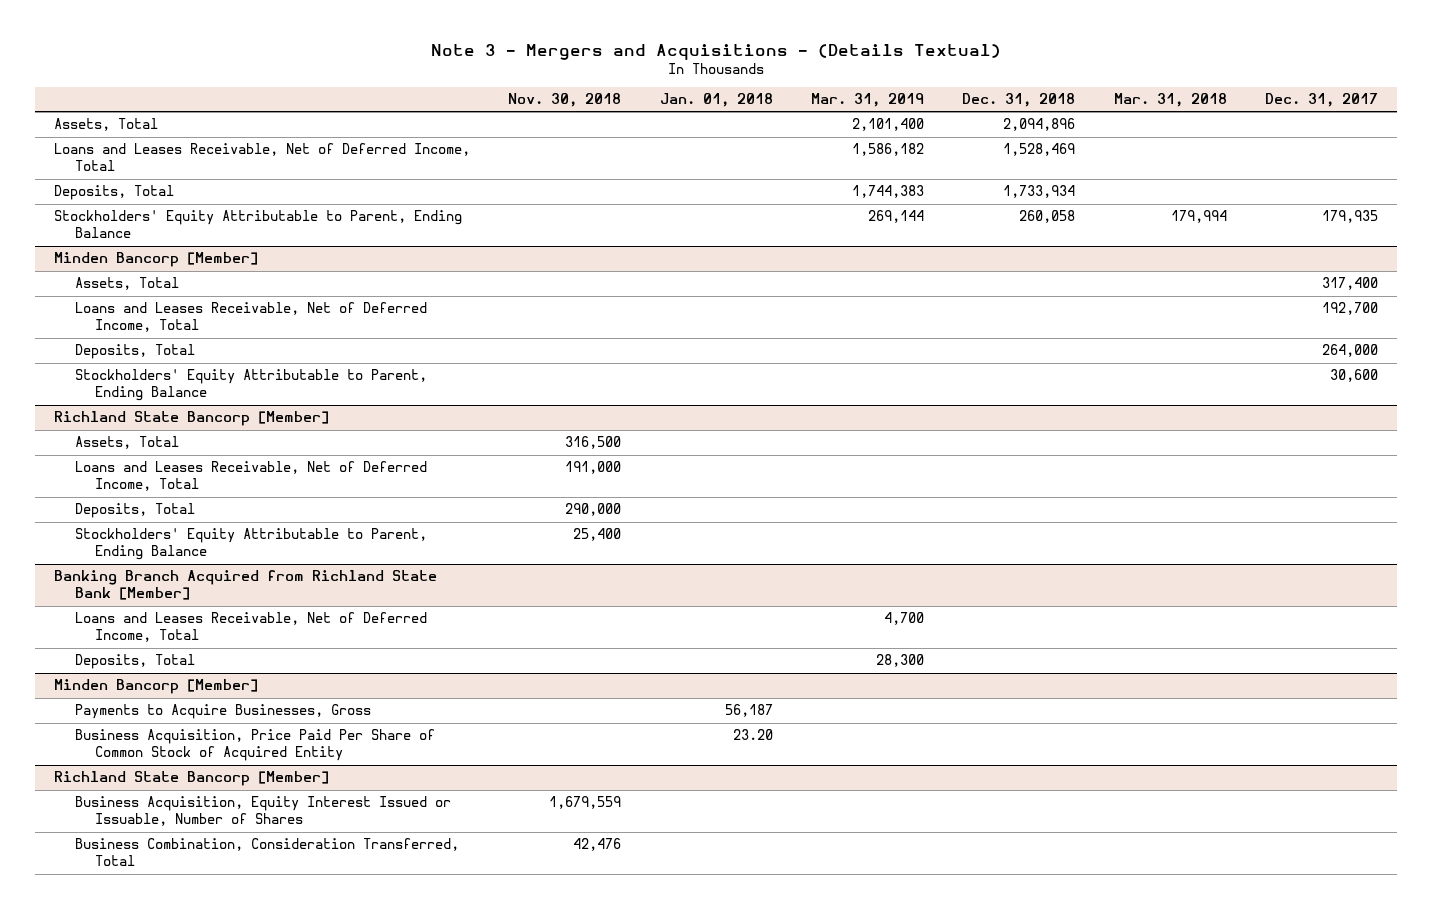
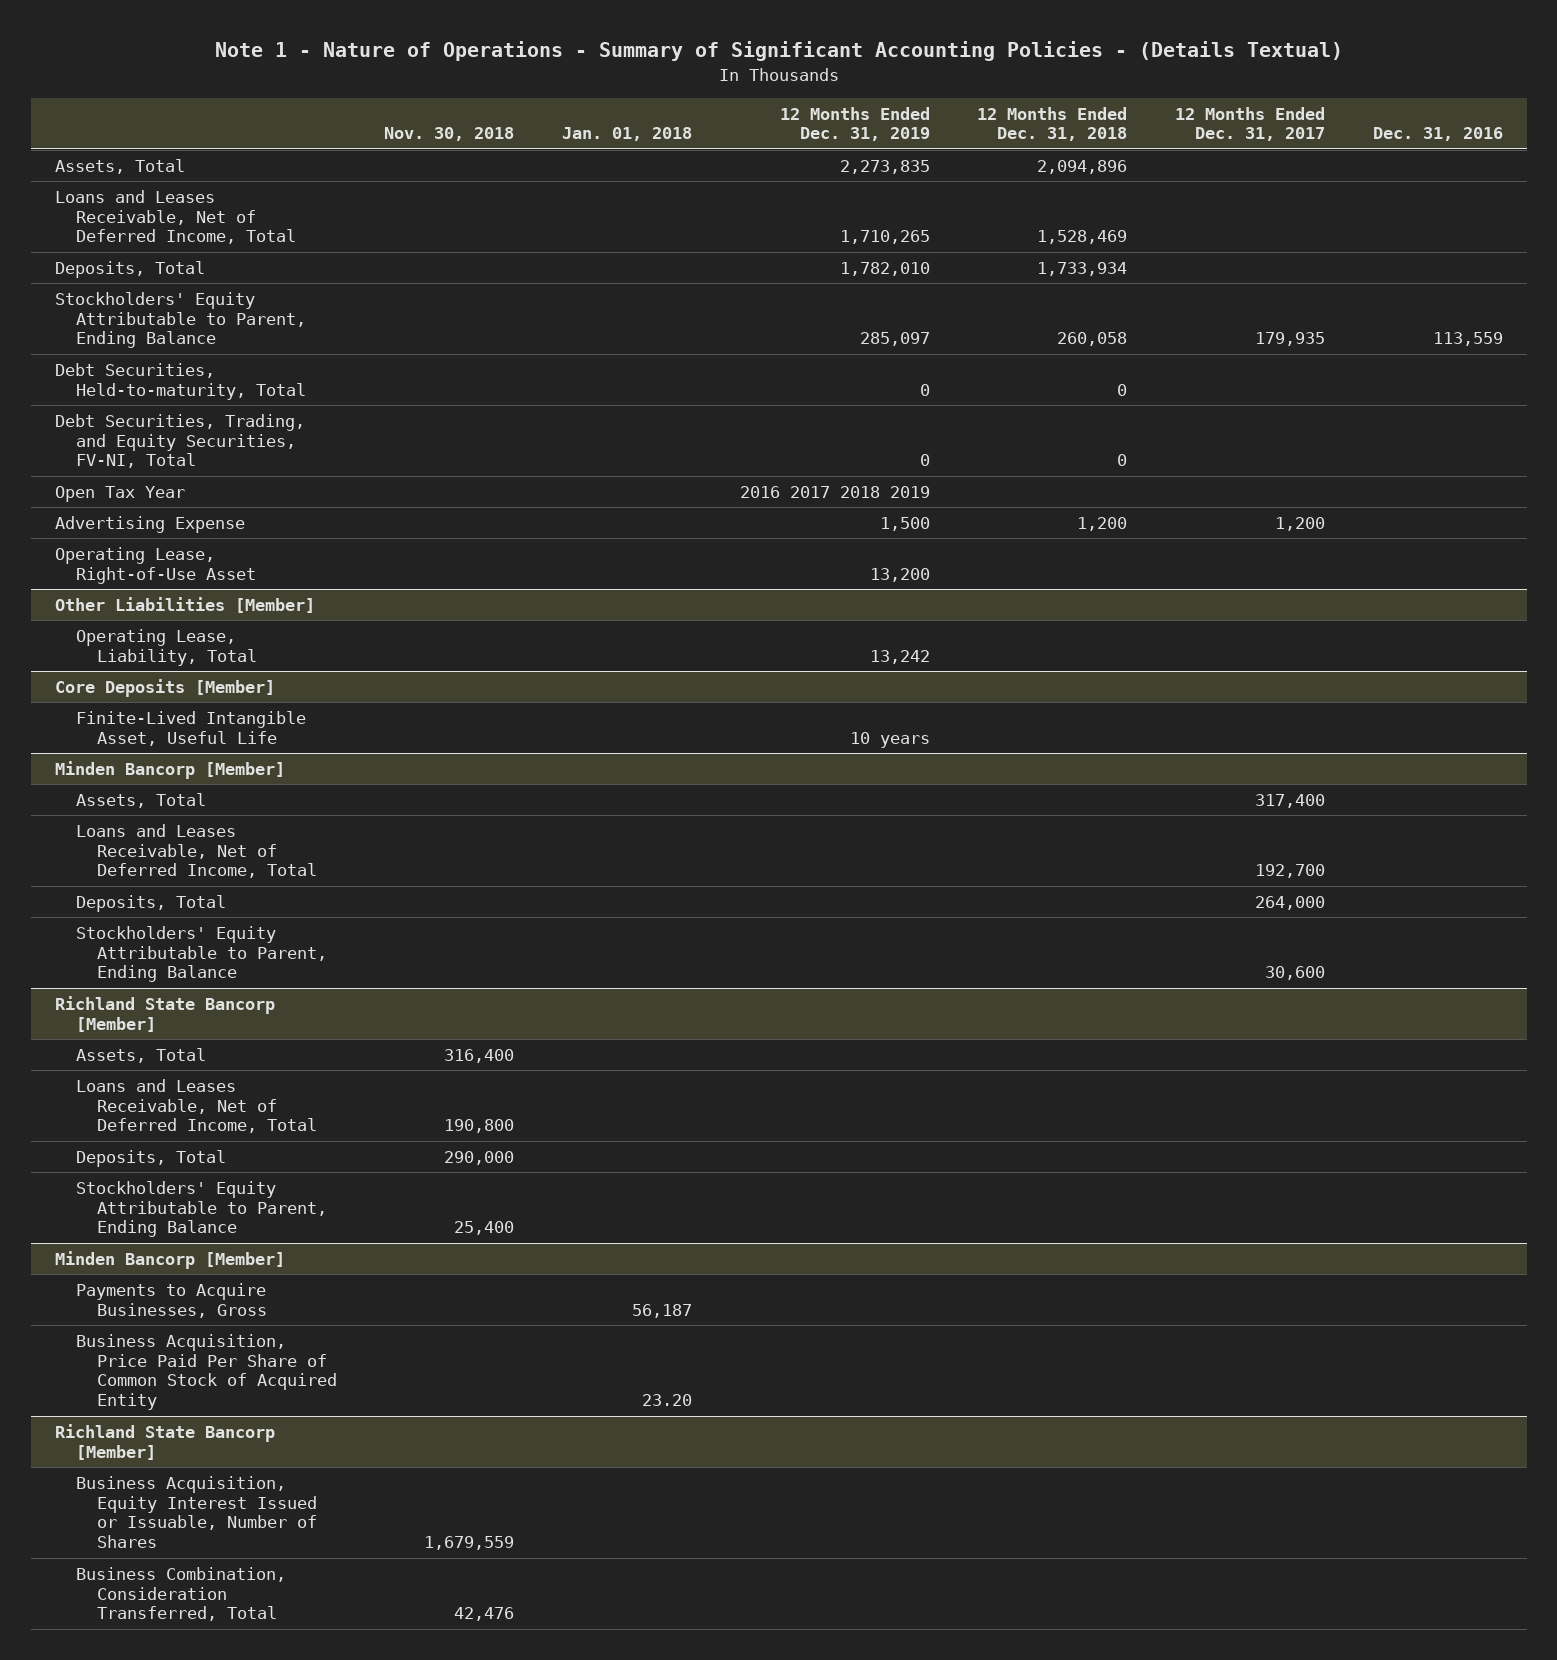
[431,43,1002,60] Note 3 - Mergers and Acquisitions - (Details Textual) -> [214,41,1343,62] Note 1 - Nature of Operations - Summary of Significant Accounting Policies - (Details Textual)
[811,93,925,108] Mar. 31, 2019 -> none
[962,93,1076,108] Dec. 31, 2018 -> none
[1113,93,1227,108] Mar. 31, 2018 -> none
[1265,93,1379,108] Dec. 31, 2017 -> none
none -> [779,106,930,142] 12 Months Ended Dec. 31, 2019
none -> [977,106,1128,142] 12 Months Ended Dec. 31, 2018
none -> [1175,106,1326,142] 12 Months Ended Dec. 31, 2017
none -> [1372,127,1503,142] Dec. 31, 2016
none -> [54,362,306,400] Debt Securities, Held-to-maturity, Total
none -> [54,413,305,469] Debt Securities, Trading, and Equity Securities, FV-NI, Total
none -> [54,485,185,502] Open Tax Year
none -> [54,515,245,533] Advertising Expense
none -> [54,546,256,584] Operating Lease, Right-of-Use Asset
none -> [54,596,315,613] Other Liabilities [Member]
none -> [75,628,257,666] Operating Lease, Liability, Total
none -> [54,678,275,697] Core Deposits [Member]
none -> [75,710,306,746] Finite-Lived Intangible Asset, Useful Life
[565,436,622,450] 316,500 -> [444,1048,515,1063] 316,400
[565,461,622,475] 191,000 -> [444,1119,515,1134] 190,800
[54,570,438,601] Banking Branch Acquired from Richland State Bank [Member] -> none
[74,612,427,643] Loans and Leases Receivable, Net of Deferred Income, Total -> none
[74,654,195,670] Deposits, Total -> none

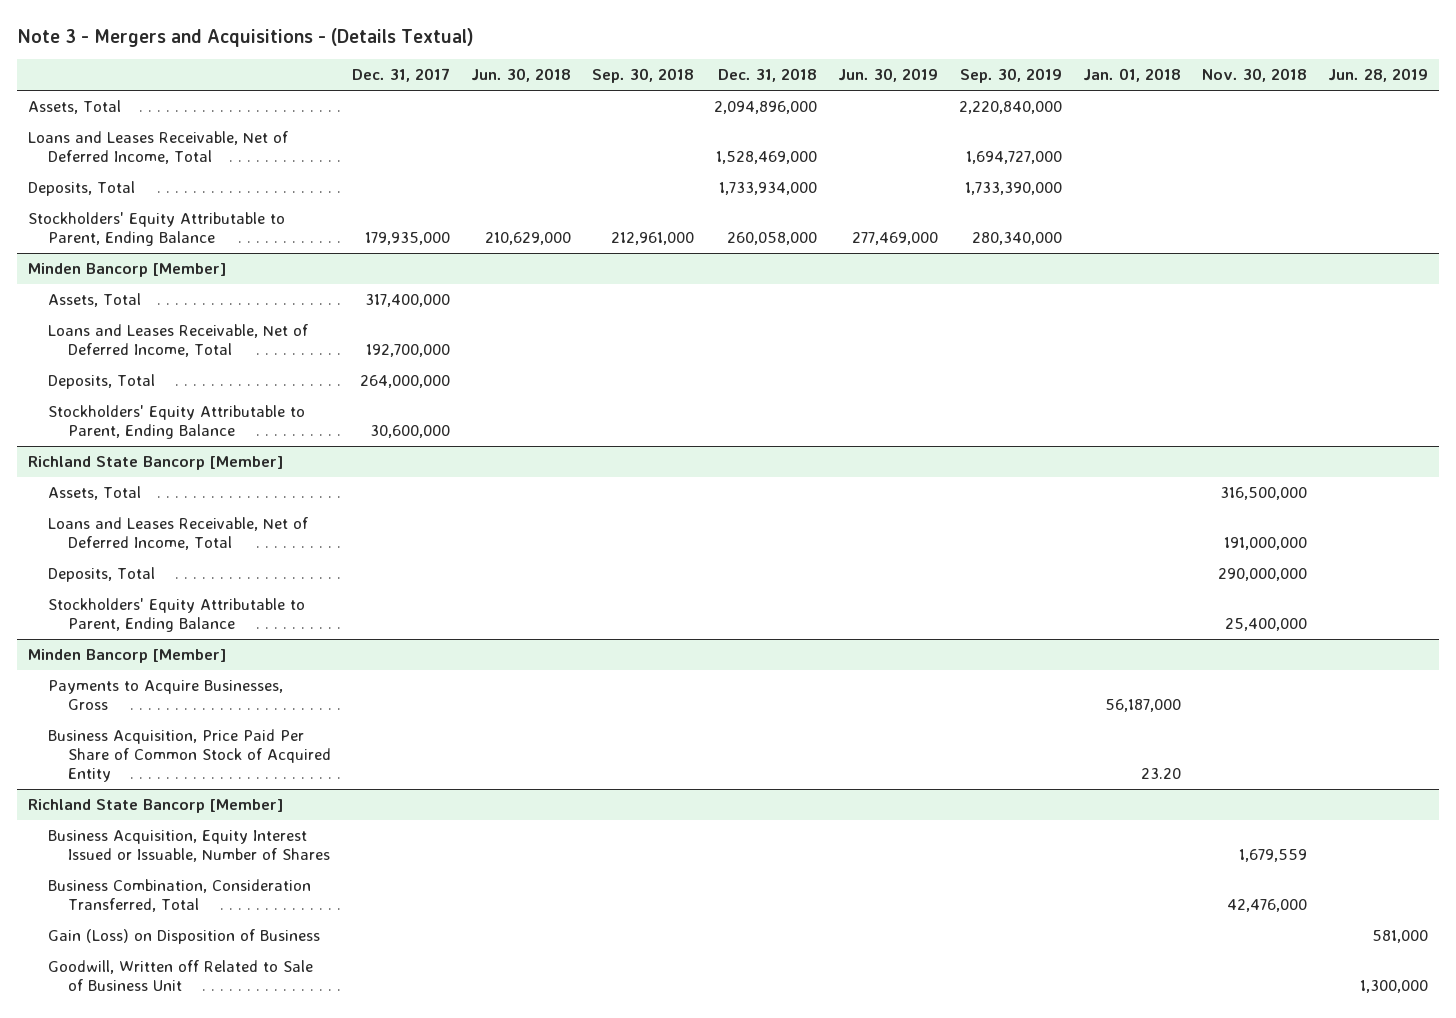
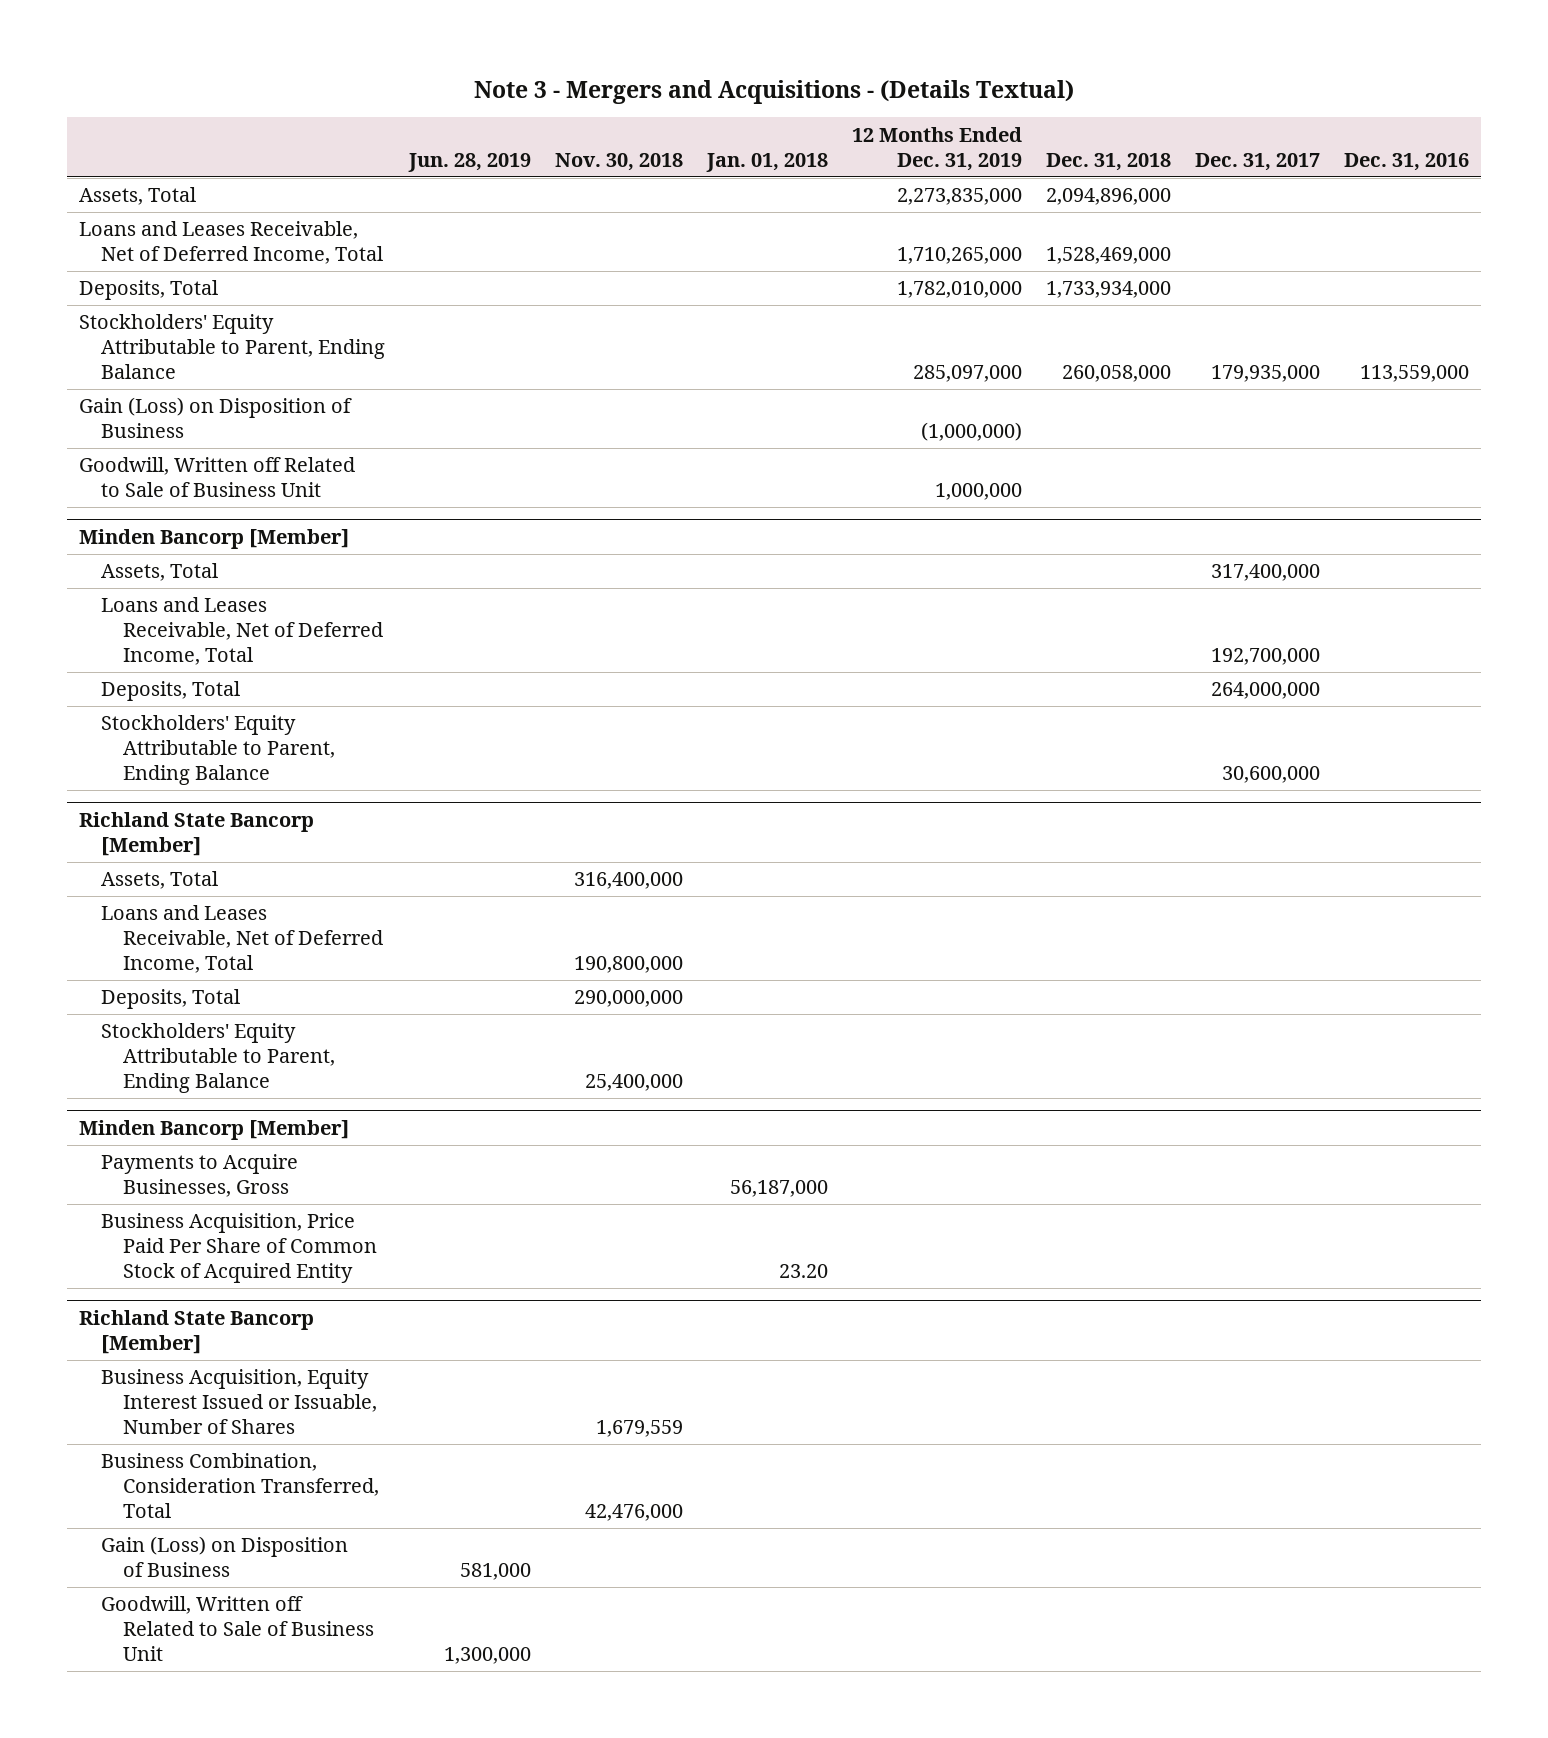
[470,68,571,83] Jun. 30, 2018 -> none
[591,68,694,84] Sep. 30, 2018 -> none
[838,68,939,83] Jun. 30, 2019 -> none
[960,68,1063,84] Sep. 30, 2019 -> none
none -> [852,126,1023,171] 12 Months Ended Dec. 31, 2019
none -> [1344,152,1470,171] Dec. 31, 2016
none -> [78,397,352,439] Gain (Loss) on Disposition of Business
none -> [78,457,355,498] Goodwill, Written off Related to Sale of Business Unit
[1220,486,1308,500] 316,500,000 -> [573,872,683,890] 316,400,000
[1224,536,1308,550] 191,000,000 -> [573,956,683,974] 190,800,000

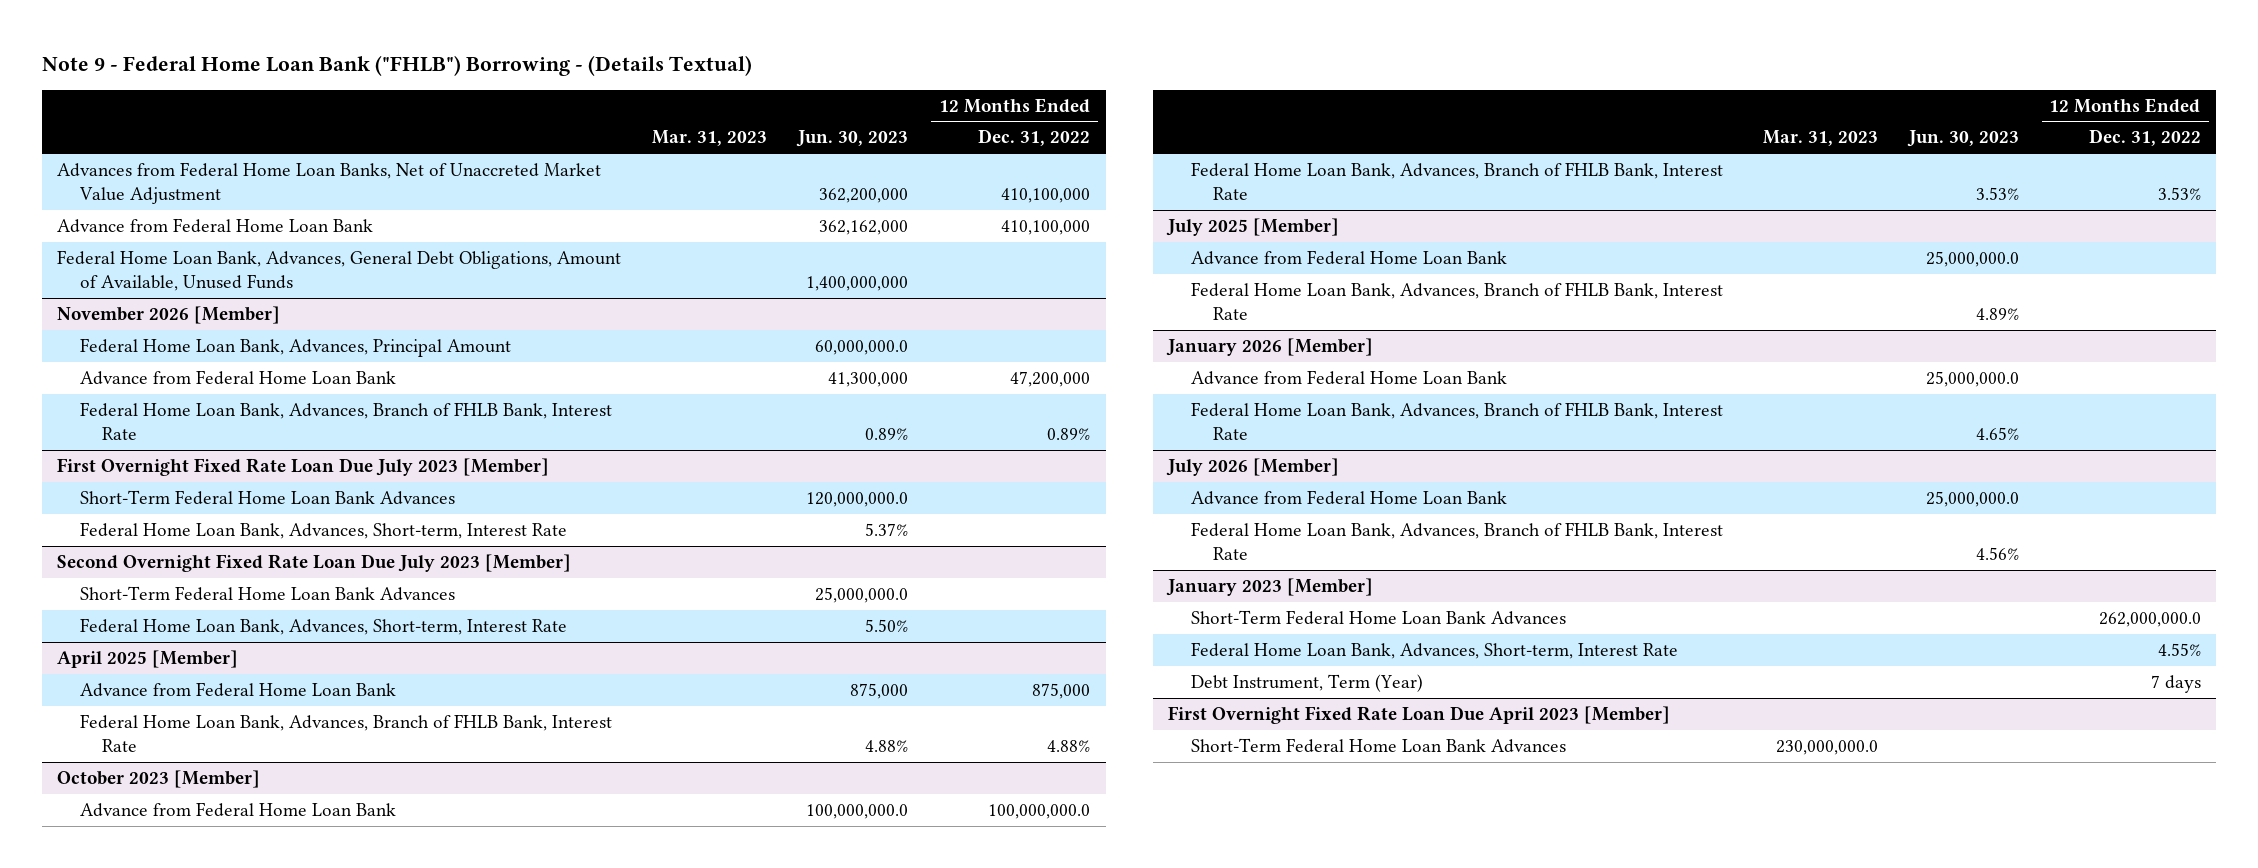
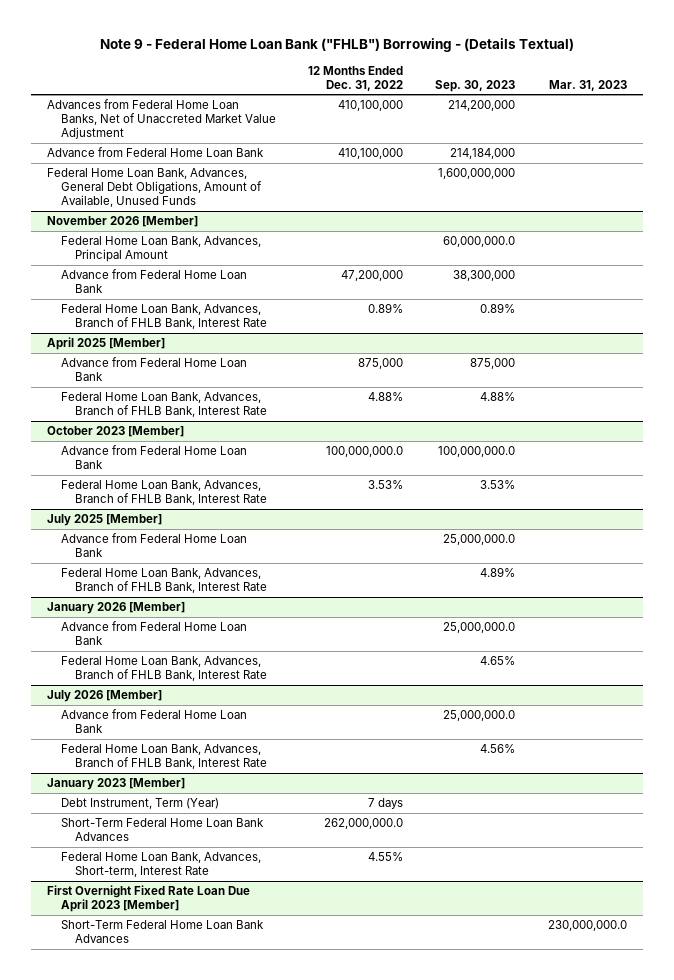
[796,130,909,148] Jun. 30, 2023 -> none
none -> [435,79,516,92] Sep. 30, 2023
[57,457,550,476] First Overnight Fixed Rate Loan Due July 2023 [Member] -> none
[79,489,455,505] Short-Term Federal Home Loan Bank Advances -> none
[79,521,567,539] Federal Home Loan Bank, Advances, Short-term, Interest Rate -> none
[57,553,572,572] Second Overnight Fixed Rate Loan Due July 2023 [Member] -> none
[79,585,455,601] Short-Term Federal Home Loan Bank Advances -> none
[79,617,567,635] Federal Home Loan Bank, Advances, Short-term, Interest Rate -> none
[1190,673,1423,692] Debt Instrument, Term (Year) -> [61,798,220,810] Debt Instrument, Term (Year)

